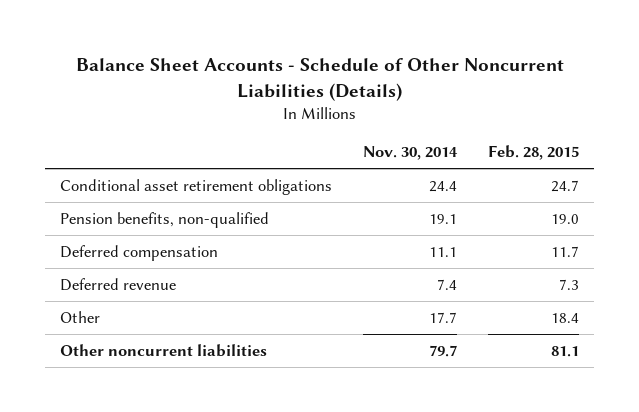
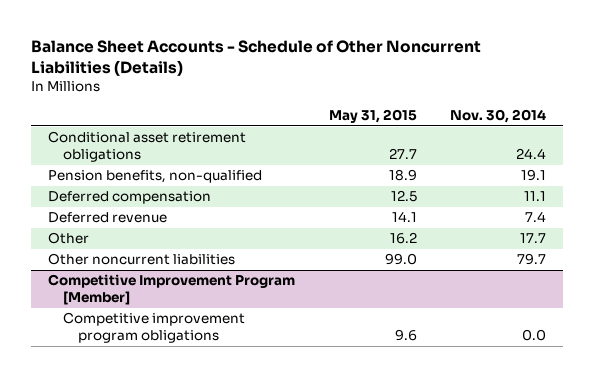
[487,145,579,161] Feb. 28, 2015 -> none
none -> [328,109,417,124] May 31, 2015
none -> [48,274,296,306] Competitive Improvement Program [Member]
none -> [63,312,246,344] Competitive improvement program obligations

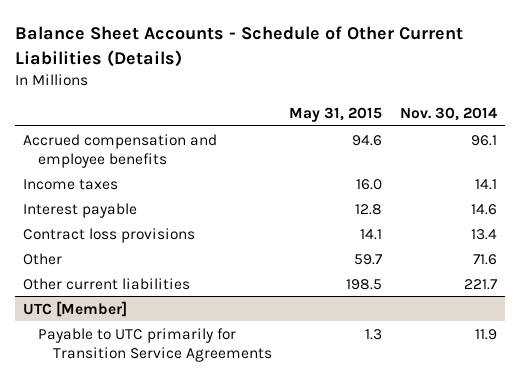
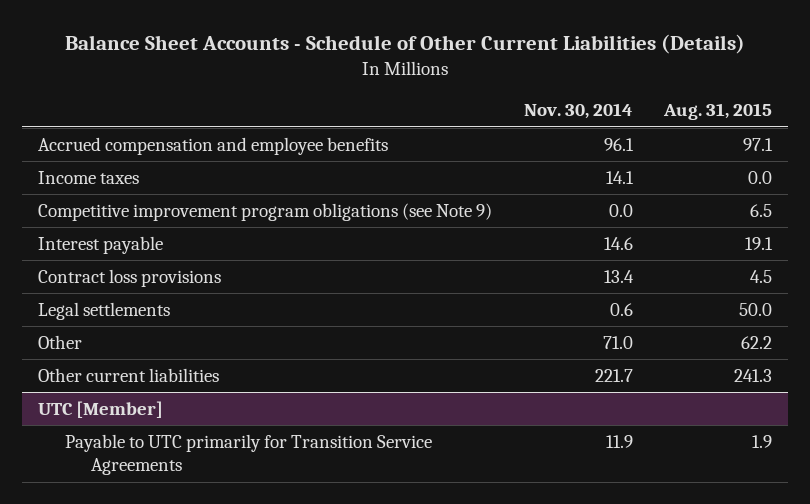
[289,106,383,122] May 31, 2015 -> none
none -> [663,103,773,121] Aug. 31, 2015
none -> [37,202,492,221] Competitive improvement program obligations (see Note 9)
none -> [37,301,170,320] Legal settlements
[472,253,497,265] 71.6 -> [602,335,633,349] 71.0

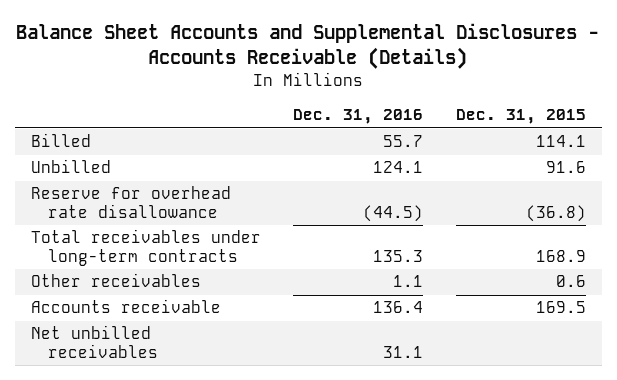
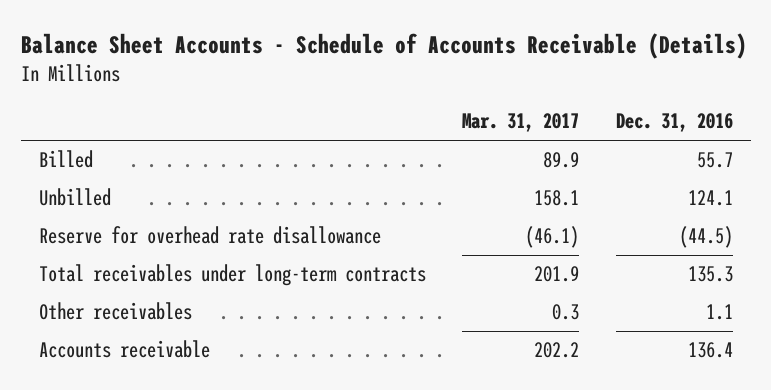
[16,23,600,70] Balance Sheet Accounts and Supplemental Disclosures - Accounts Receivable (Details) -> [20,33,747,60] Balance Sheet Accounts - Schedule of Accounts Receivable (Details)
[456,109,587,125] Dec. 31, 2015 -> none
none -> [462,113,580,133] Mar. 31, 2017
[30,325,159,358] Net unbilled receivables -> none

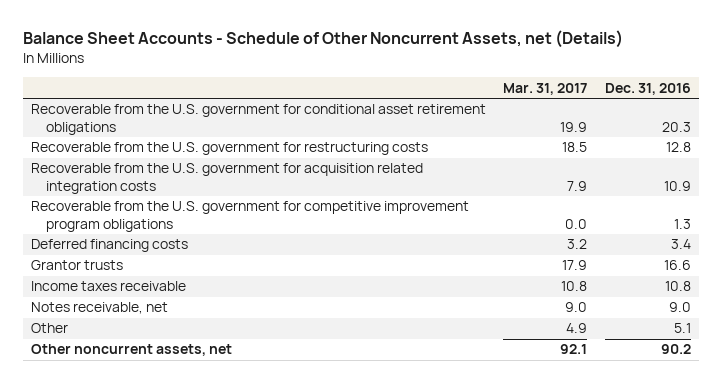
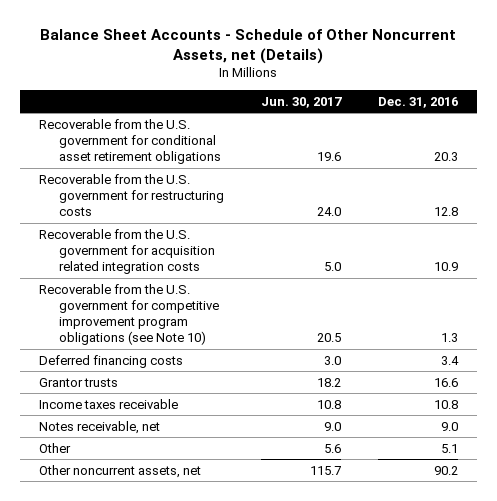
[503,82,588,95] Mar. 31, 2017 -> none
none -> [261,96,343,108] Jun. 30, 2017
[31,201,470,232] Recoverable from the U.S. government for competitive improvement program obligations -> [38,283,219,346] Recoverable from the U.S. government for competitive improvement program obligations (see Note 10)

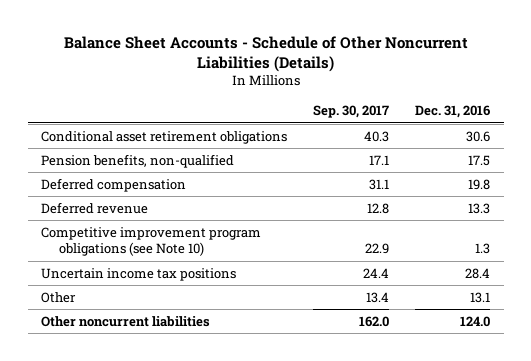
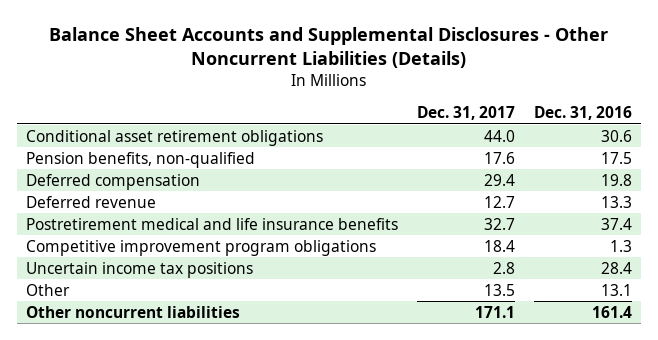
[63,35,468,72] Balance Sheet Accounts - Schedule of Other Noncurrent Liabilities (Details) -> [49,26,609,68] Balance Sheet Accounts and Supplemental Disclosures - Other Noncurrent Liabilities (Details)
[313,105,390,119] Sep. 30, 2017 -> none
none -> [417,106,516,121] Dec. 31, 2017
none -> [26,217,399,230] Postretirement medical and life insurance benefits
[40,226,261,257] Competitive improvement program obligations (see Note 10) -> [26,239,377,256] Competitive improvement program obligations
[460,315,491,327] 124.0 -> [591,305,632,318] 161.4

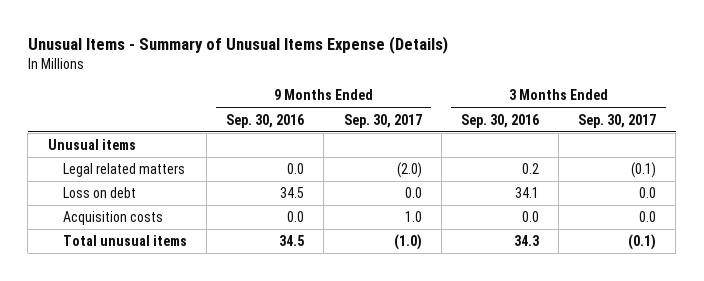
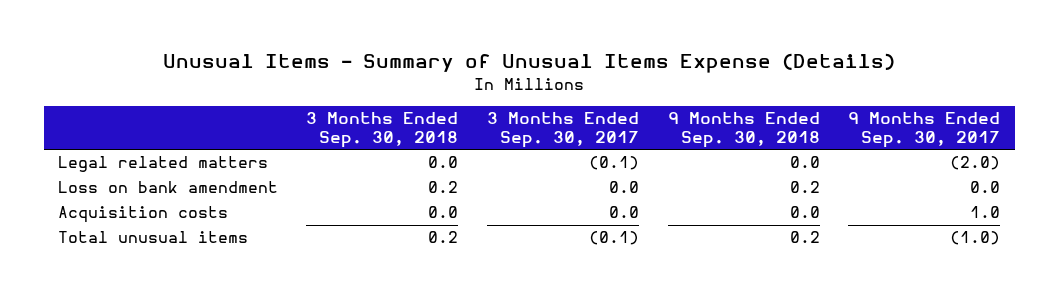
[226,113,305,128] Sep. 30, 2016 -> none
[460,113,539,128] Sep. 30, 2016 -> none
none -> [306,112,459,149] 3 Months Ended Sep. 30, 2018
none -> [667,112,820,149] 9 Months Ended Sep. 30, 2018
[47,139,136,151] Unusual items -> none
[62,187,136,199] Loss on debt -> none
none -> [57,181,278,194] Loss on bank amendment

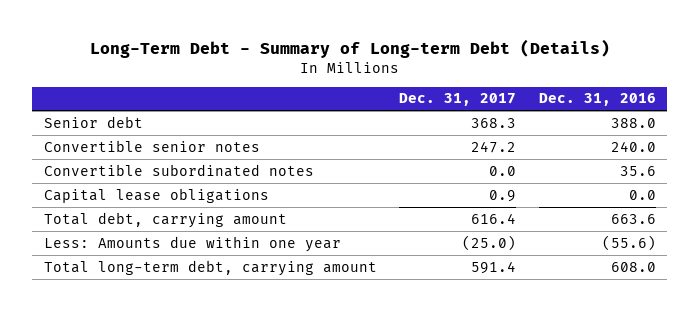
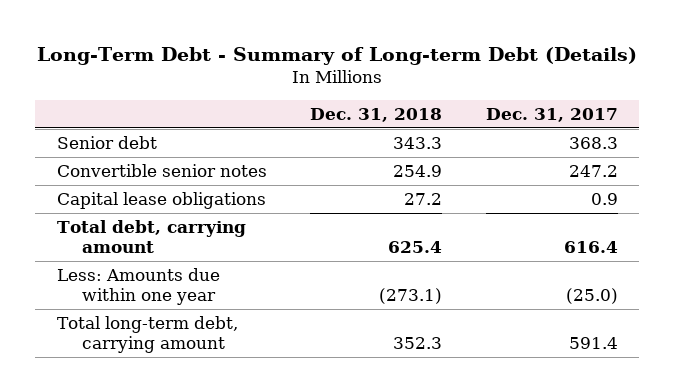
[539,93,657,107] Dec. 31, 2016 -> none
none -> [310,107,443,122] Dec. 31, 2018
[43,163,314,177] Convertible subordinated notes -> none

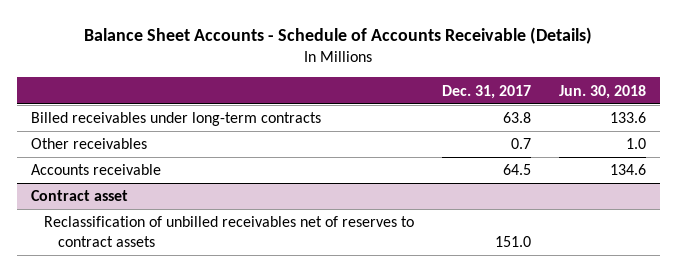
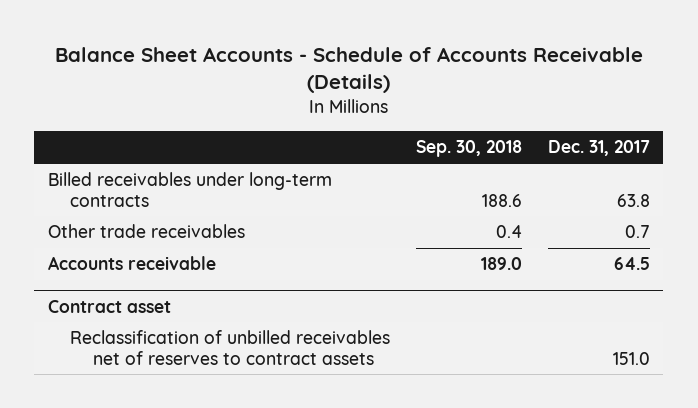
[559,84,647,99] Jun. 30, 2018 -> none
none -> [416,140,523,158] Sep. 30, 2018
[30,138,147,150] Other receivables -> [47,224,245,239] Other trade receivables

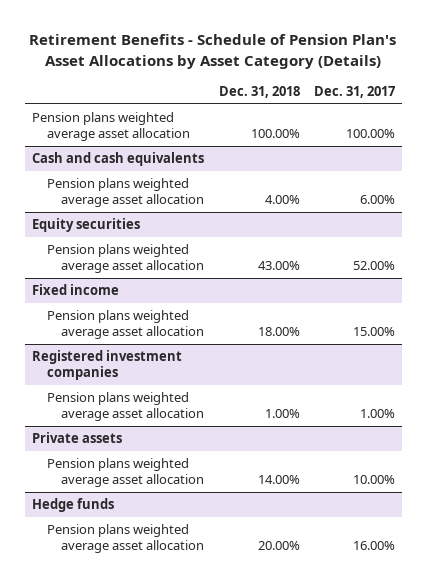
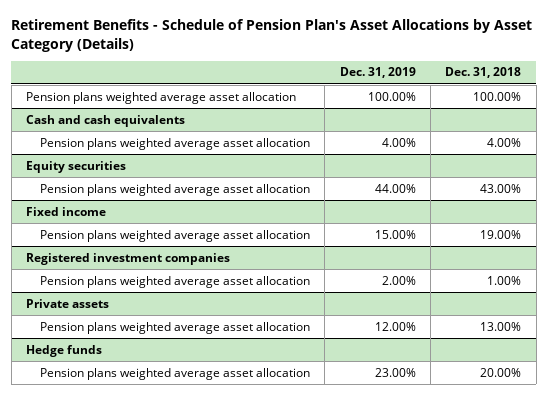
[314,86,396,99] Dec. 31, 2017 -> none
none -> [339,67,416,79] Dec. 31, 2019
[257,327,300,337] 18.00% -> [480,229,522,239] 19.00%
[257,475,300,485] 14.00% -> [480,321,522,331] 13.00%

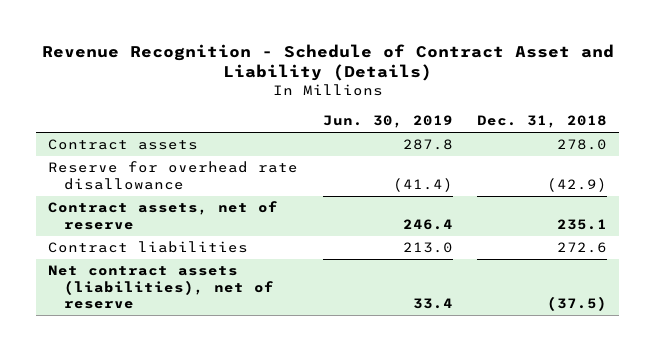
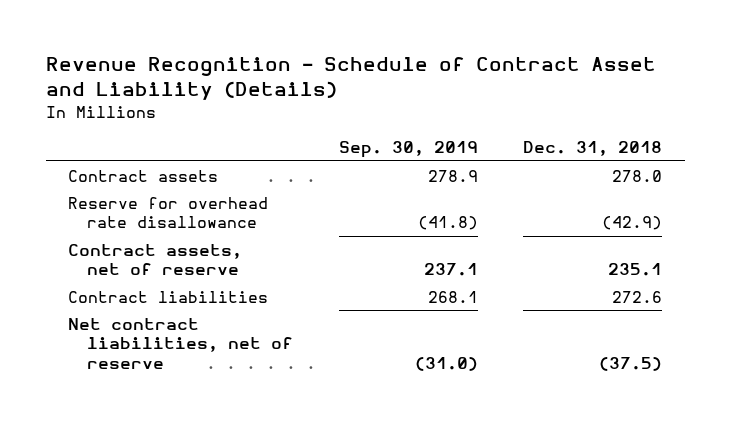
[322,115,453,129] Jun. 30, 2019 -> none
none -> [338,141,478,159] Sep. 30, 2019
[48,265,274,310] Net contract assets (liabilities), net of reserve -> [68,317,293,369] Net contract liabilities, net of reserve

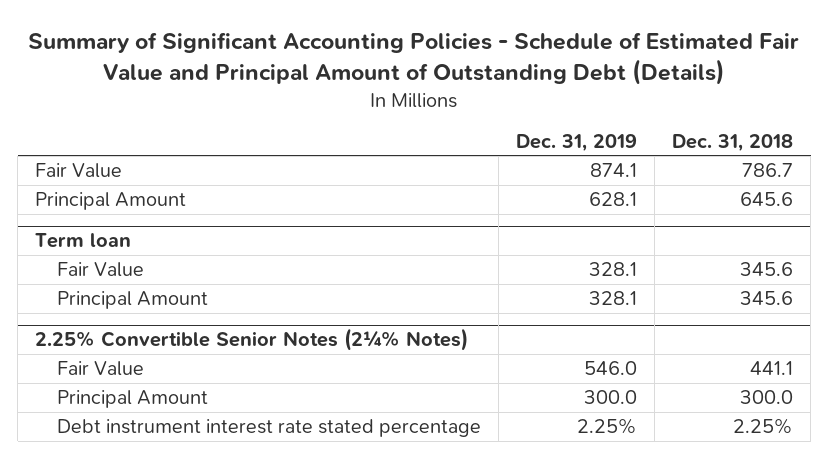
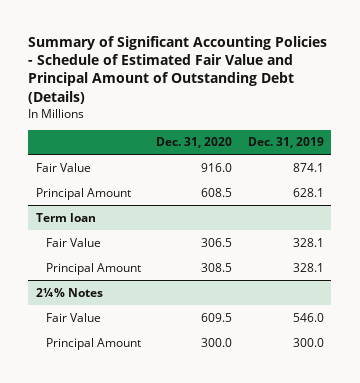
[672,133,794,152] Dec. 31, 2018 -> none
none -> [156,137,233,149] Dec. 31, 2020
[35,328,469,352] 2.25% Convertible Senior Notes (2¼% Notes) -> [35,287,103,297] 2¼% Notes
[57,419,482,438] Debt instrument interest rate stated percentage -> none

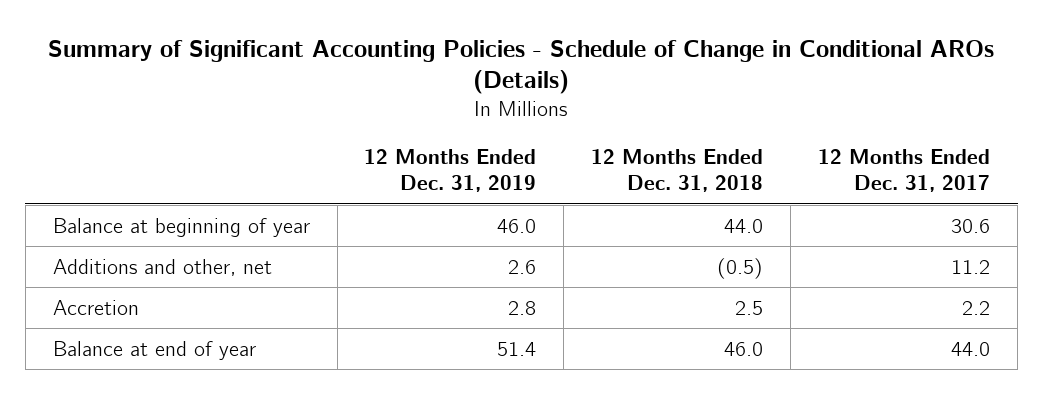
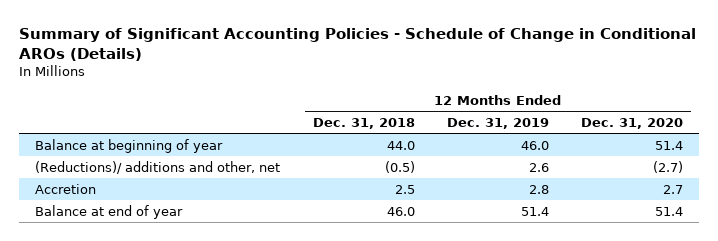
[818,148,991,193] 12 Months Ended Dec. 31, 2017 -> none
none -> [581,117,684,129] Dec. 31, 2020
[52,258,272,276] Additions and other, net -> [35,160,281,174] (Reductions)/ additions and other, net

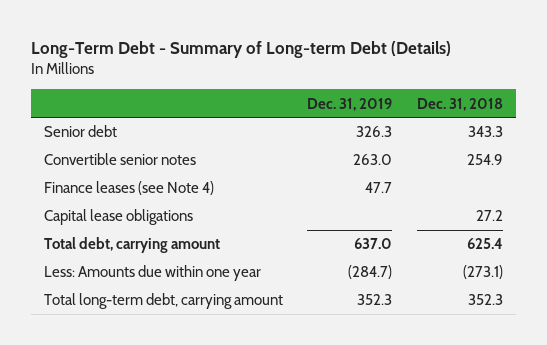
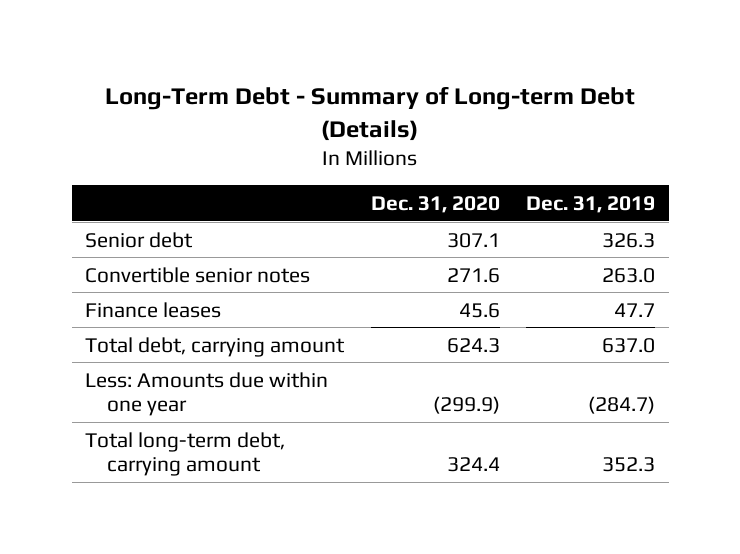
[417,97,504,111] Dec. 31, 2018 -> none
none -> [370,195,500,213] Dec. 31, 2020
[43,209,193,226] Capital lease obligations -> none
[43,181,214,196] Finance leases (see Note 4) -> [85,301,222,318] Finance leases

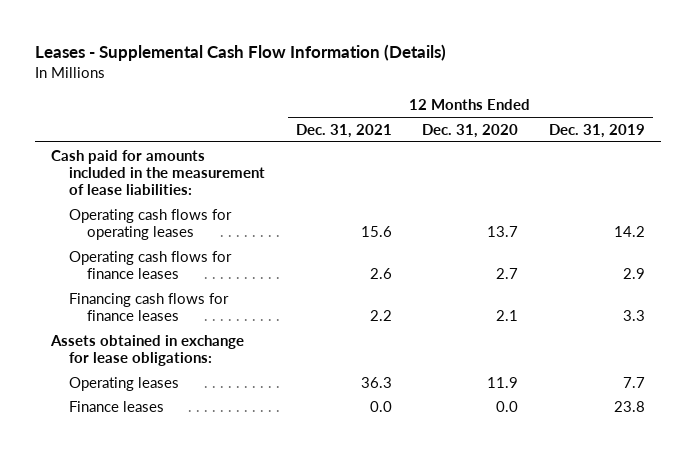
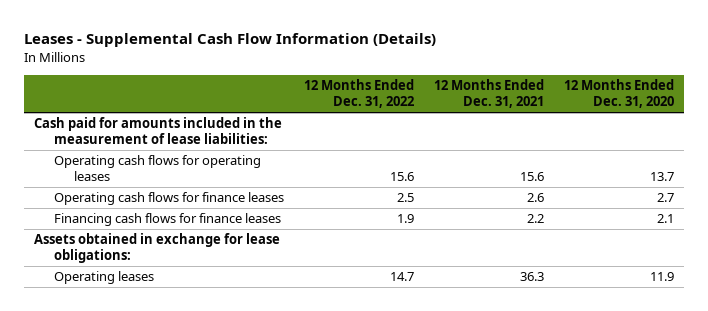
[549,123,646,138] Dec. 31, 2019 -> none
none -> [303,79,414,109] 12 Months Ended Dec. 31, 2022
[68,400,164,412] Finance leases -> none

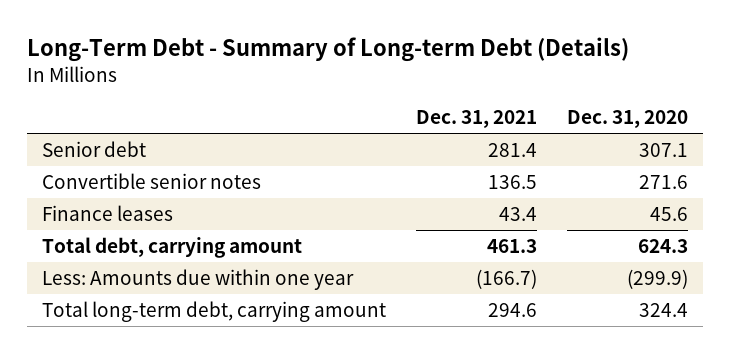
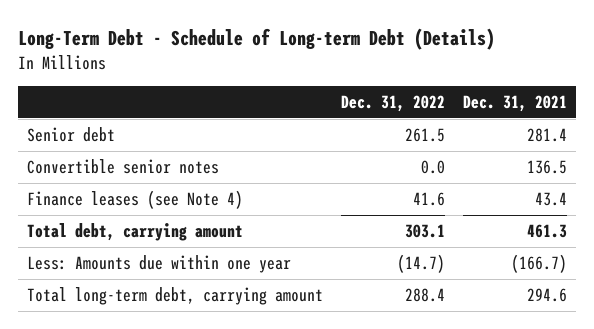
[26,37,629,63] Long-Term Debt - Summary of Long-term Debt (Details) -> [18,28,496,51] Long-Term Debt - Schedule of Long-term Debt (Details)
[567,110,689,129] Dec. 31, 2020 -> none
none -> [340,95,445,113] Dec. 31, 2022
[41,205,173,222] Finance leases -> [26,189,243,209] Finance leases (see Note 4)

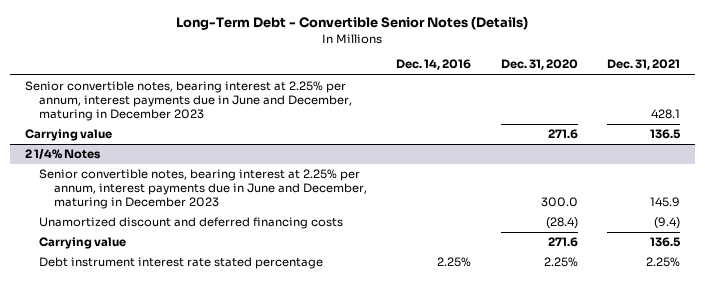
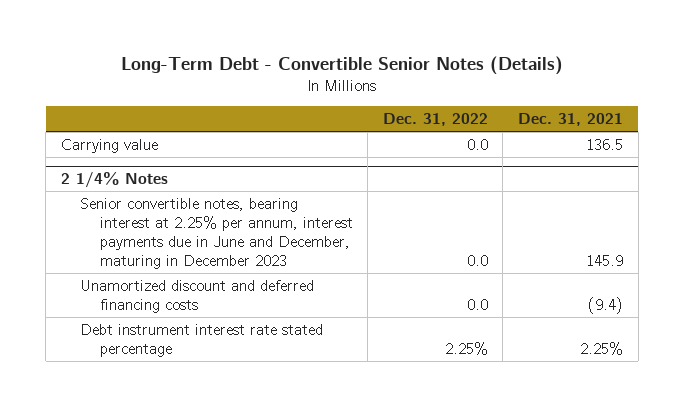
[396,59,472,71] Dec. 14, 2016 -> none
[500,59,578,71] Dec. 31, 2020 -> none
none -> [382,113,488,127] Dec. 31, 2022
[24,81,353,121] Senior convertible notes, bearing interest at 2.25% per annum, interest payments due in June and December, maturing in December 2023 -> none
[39,237,127,250] Carrying value -> none

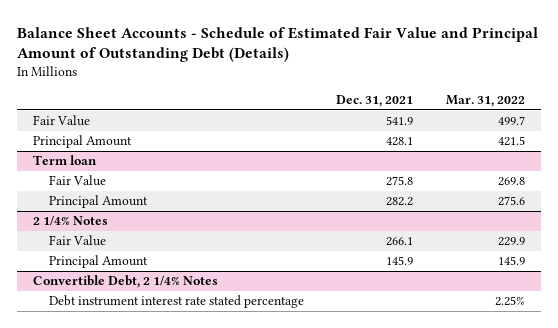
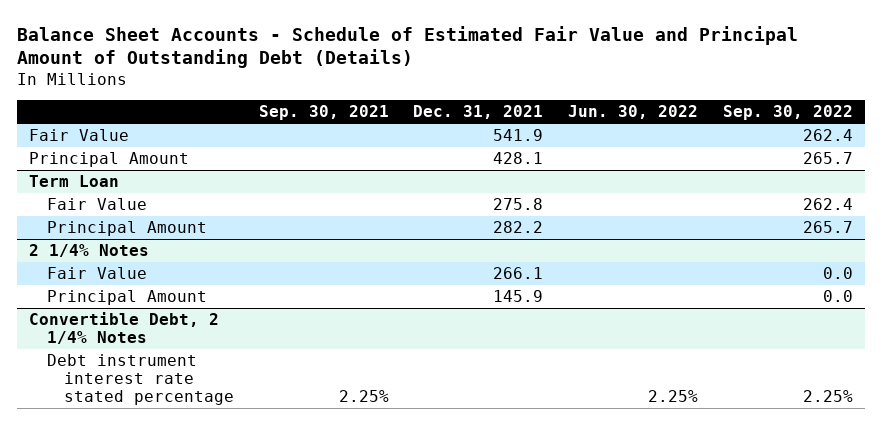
[445,94,525,107] Mar. 31, 2022 -> none
none -> [258,105,389,121] Sep. 30, 2021
none -> [567,105,698,120] Jun. 30, 2022
none -> [722,105,853,121] Sep. 30, 2022
[33,155,98,166] Term loan -> [29,175,120,188] Term Loan

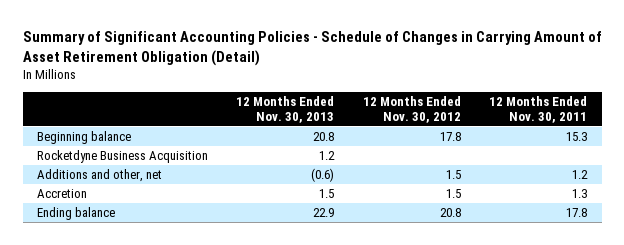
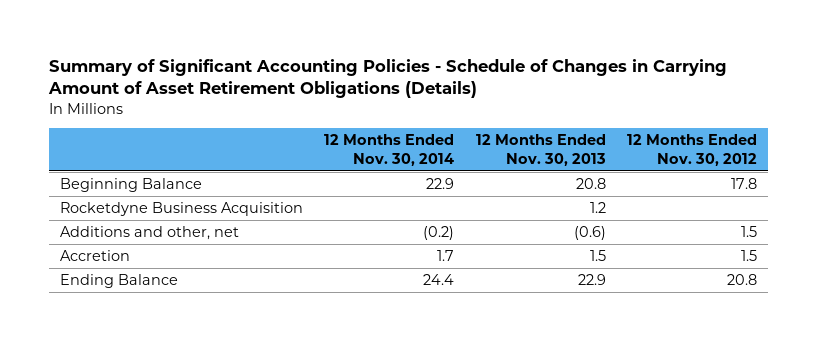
[22,31,602,67] Summary of Significant Accounting Policies - Schedule of Changes in Carrying Amount of Asset Retirement Obligation (Detail) -> [48,58,728,99] Summary of Significant Accounting Policies - Schedule of Changes in Carrying Amount of Asset Retirement Obligations (Details)
[489,96,588,124] 12 Months Ended Nov. 30, 2011 -> none
none -> [324,134,455,166] 12 Months Ended Nov. 30, 2014
[36,130,131,144] Beginning balance -> [60,177,203,192] Beginning Balance
[36,206,115,220] Ending balance -> [60,273,179,288] Ending Balance

